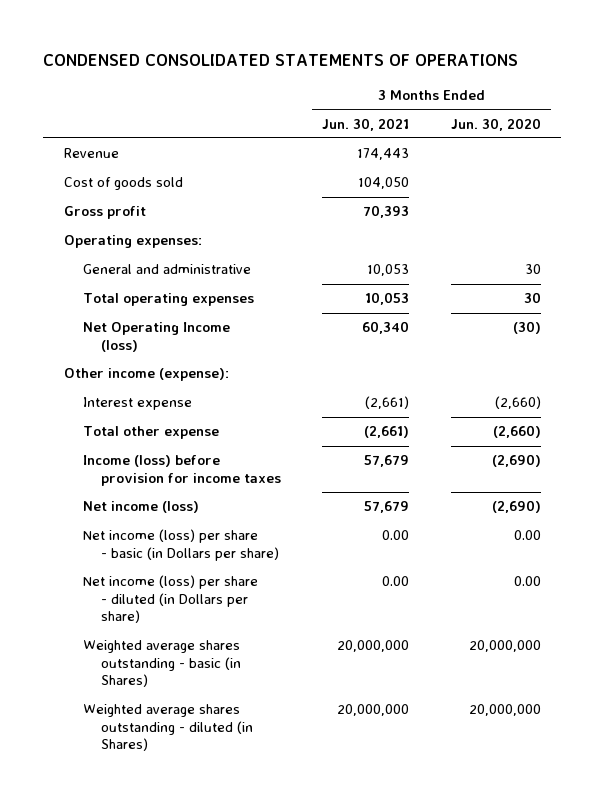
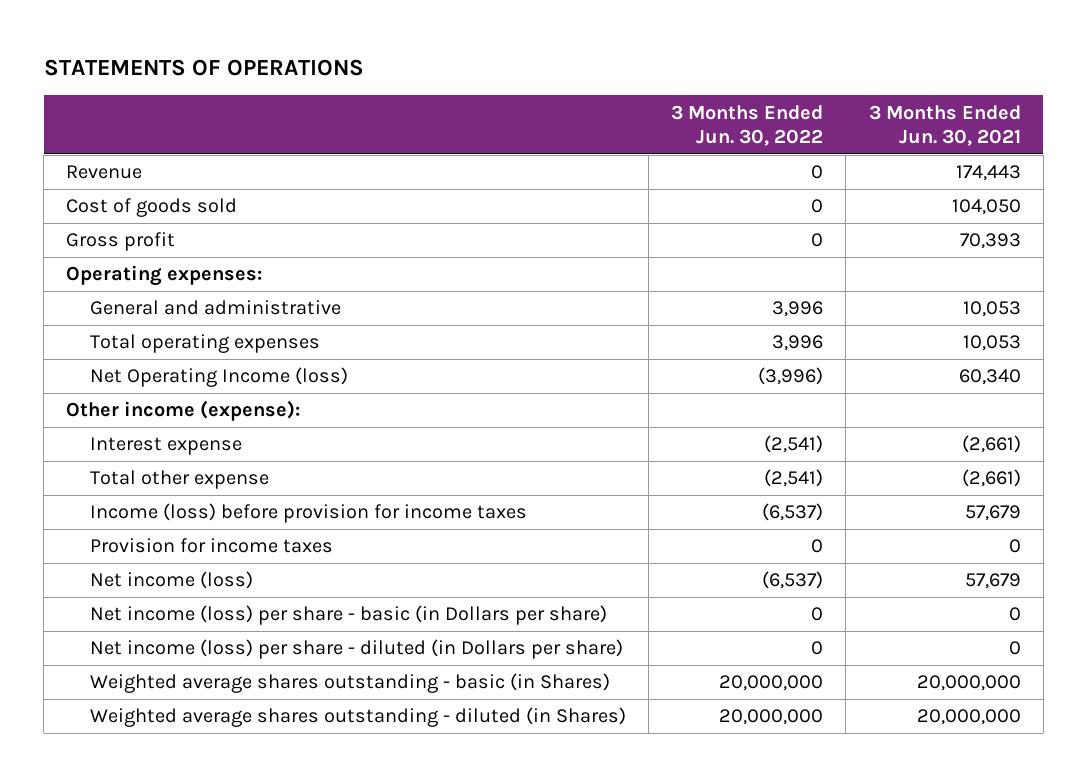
[43,54,519,67] CONDENSED CONSOLIDATED STATEMENTS OF OPERATIONS -> [43,58,364,76] STATEMENTS OF OPERATIONS
[450,117,541,131] Jun. 30, 2020 -> none
none -> [671,104,824,146] 3 Months Ended Jun. 30, 2022
none -> [90,538,334,554] Provision for income taxes
[382,530,410,541] 0.00 -> [1008,607,1021,622] 0
[382,576,410,587] 0.00 -> [1008,641,1021,656] 0

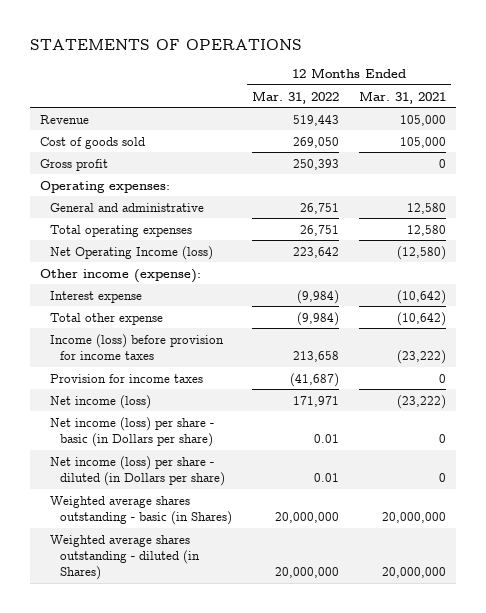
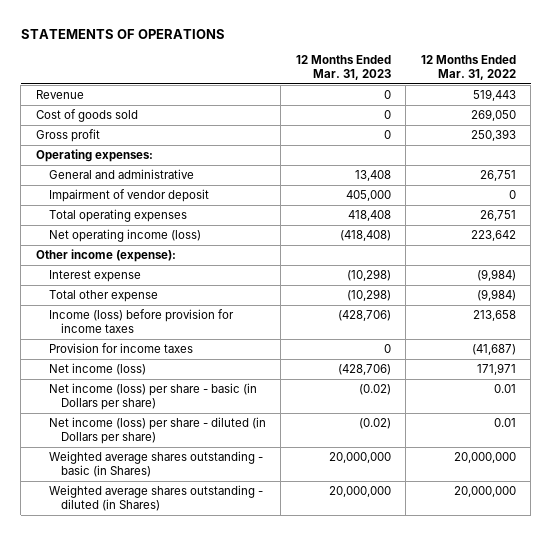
[358,90,446,104] Mar. 31, 2021 -> none
none -> [295,54,391,80] 12 Months Ended Mar. 31, 2023
none -> [48,189,209,203] Impairment of vendor deposit
[49,245,213,260] Net Operating Income (loss) -> [48,229,201,243] Net operating income (loss)

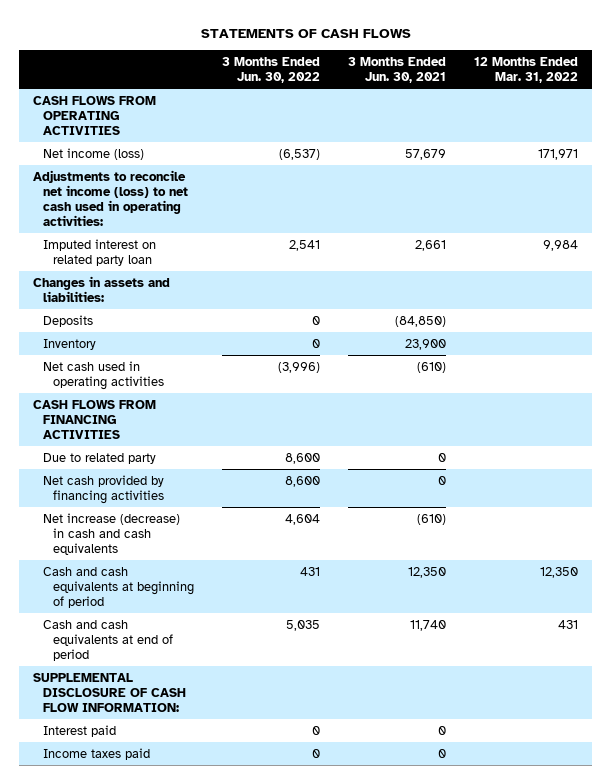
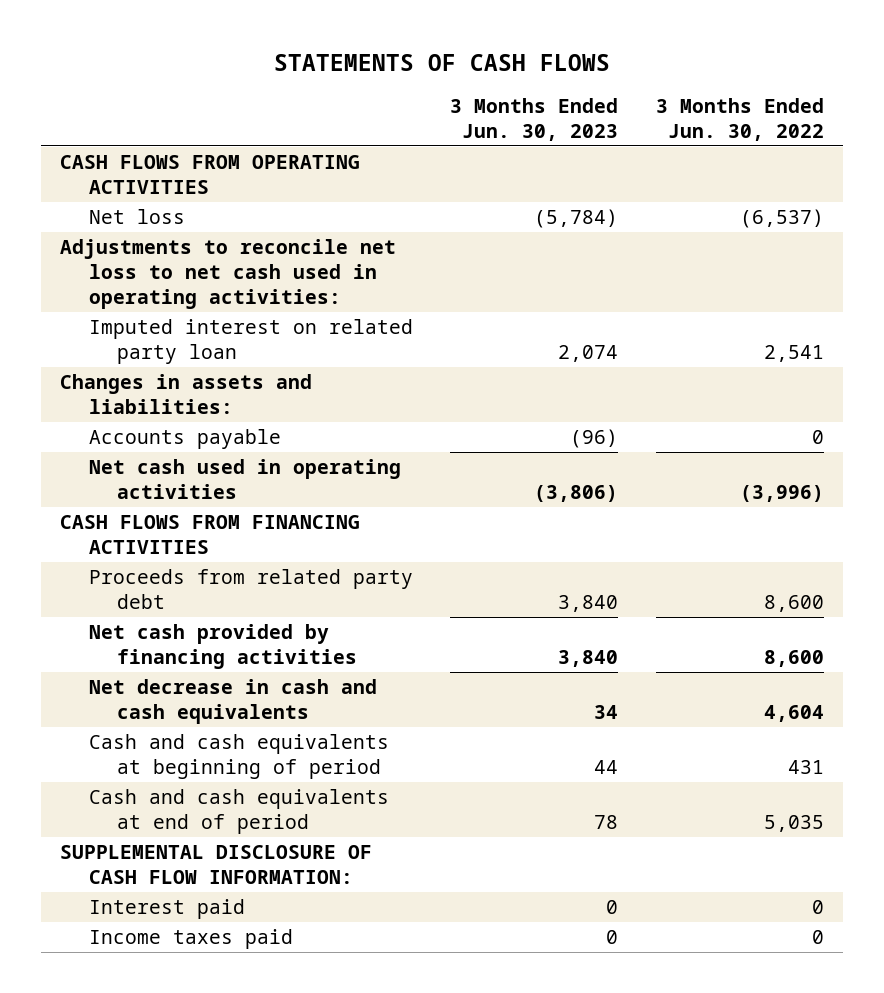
[348,56,447,83] 3 Months Ended Jun. 30, 2021 -> none
[474,56,579,83] 12 Months Ended Mar. 31, 2022 -> none
none -> [450,97,619,141] 3 Months Ended Jun. 30, 2023
[42,147,144,160] Net income (loss) -> [88,209,185,225] Net loss
[32,169,188,226] Adjustments to reconcile net income (loss) to net cash used in operating activities: -> [60,239,397,310] Adjustments to reconcile net loss to net cash used in operating activities:
[42,314,93,327] Deposits -> none
[42,338,96,350] Inventory -> none
none -> [88,429,281,450] Accounts payable
[42,452,156,464] Due to related party -> none
none -> [88,569,413,610] Proceeds from related party debt
[42,512,180,555] Net increase (decrease) in cash and cash equivalents -> [88,679,377,725] Net decrease in cash and cash equivalents

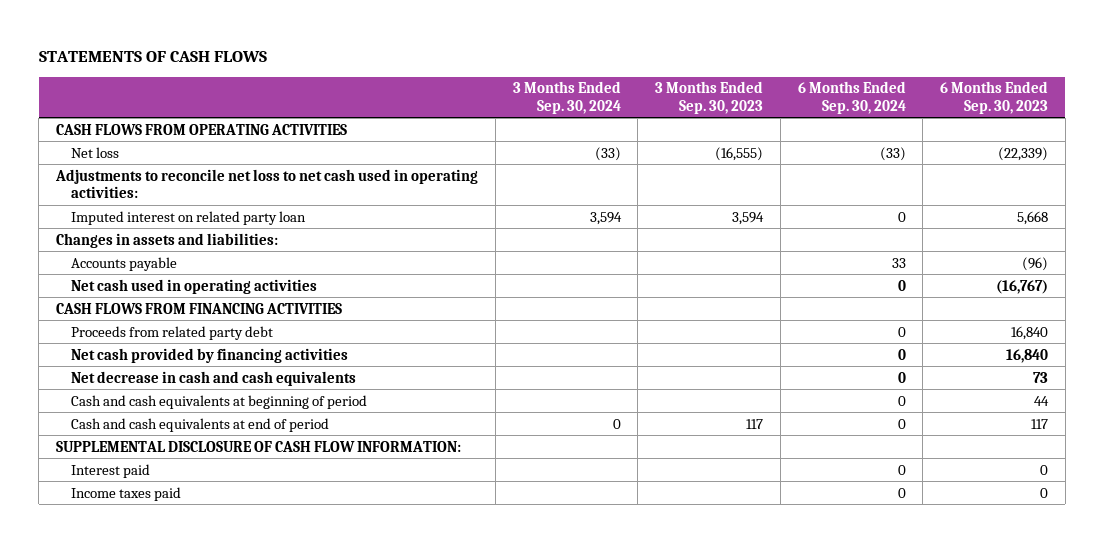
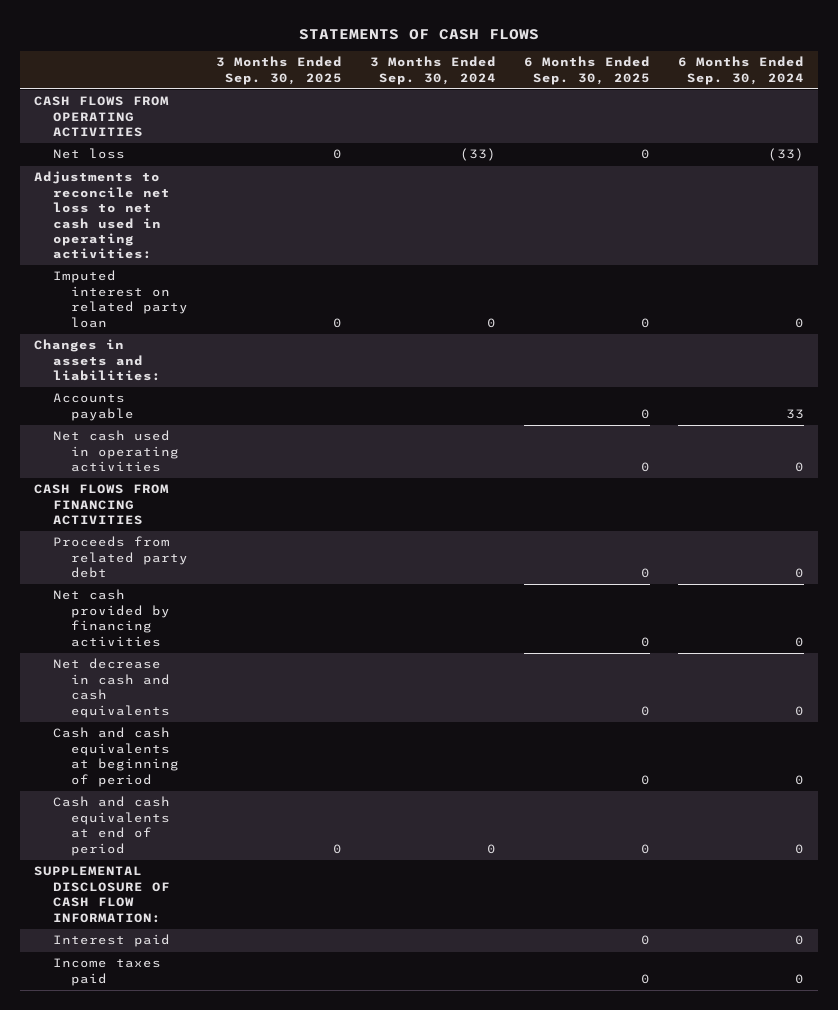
[655,81,764,114] 3 Months Ended Sep. 30, 2023 -> none
[940,81,1049,114] 6 Months Ended Sep. 30, 2023 -> none
none -> [216,56,343,85] 3 Months Ended Sep. 30, 2025
none -> [524,56,651,85] 6 Months Ended Sep. 30, 2025
[589,211,622,225] 3,594 -> [487,317,497,328] 0

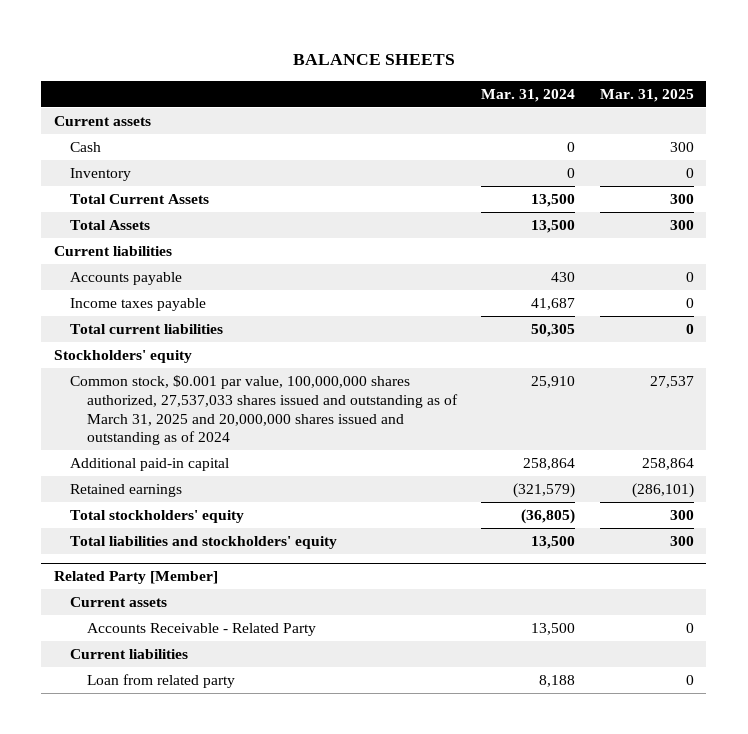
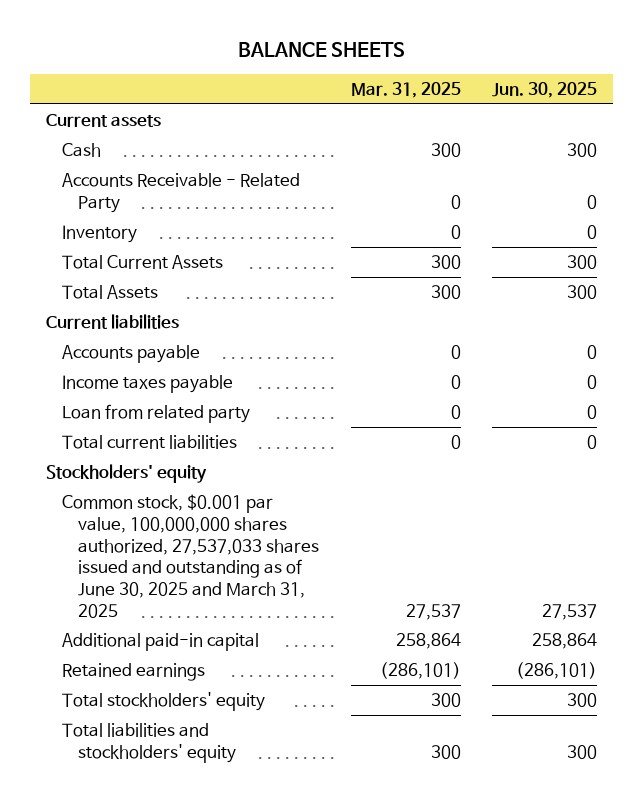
[481,88,576,102] Mar. 31, 2024 -> none
none -> [492,82,598,99] Jun. 30, 2025
none -> [62,173,301,213] Accounts Receivable - Related Party
none -> [62,404,251,424] Loan from related party
[70,375,458,446] Common stock, $0.001 par value, 100,000,000 shares authorized, 27,537,033 shares issued and outstanding as of March 31, 2025 and 20,000,000 shares issued and outstanding as of 2024 -> [62,494,319,618] Common stock, $0.001 par value, 100,000,000 shares authorized, 27,537,033 shares issued and outstanding as of June 30, 2025 and March 31, 2025
[53,571,218,585] Related Party [Member] -> none
[70,597,168,608] Current assets -> none
[86,623,316,637] Accounts Receivable - Related Party -> none
[70,649,189,660] Current liabilities -> none
[86,674,235,689] Loan from related party -> none

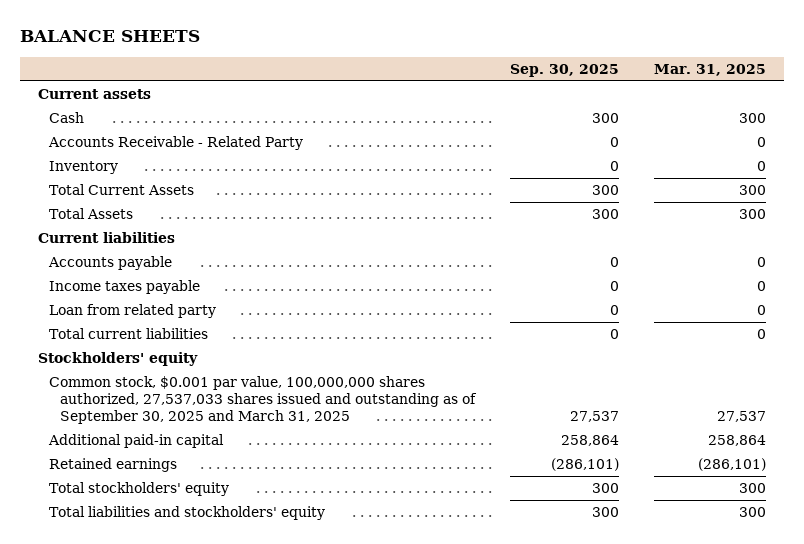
[492,82,598,99] Jun. 30, 2025 -> none
none -> [510,63,620,77] Sep. 30, 2025
[62,494,319,618] Common stock, $0.001 par value, 100,000,000 shares authorized, 27,537,033 shares issued and outstanding as of June 30, 2025 and March 31, 2025 -> [48,376,477,424] Common stock, $0.001 par value, 100,000,000 shares authorized, 27,537,033 shares issued and outstanding as of September 30, 2025 and March 31, 2025

